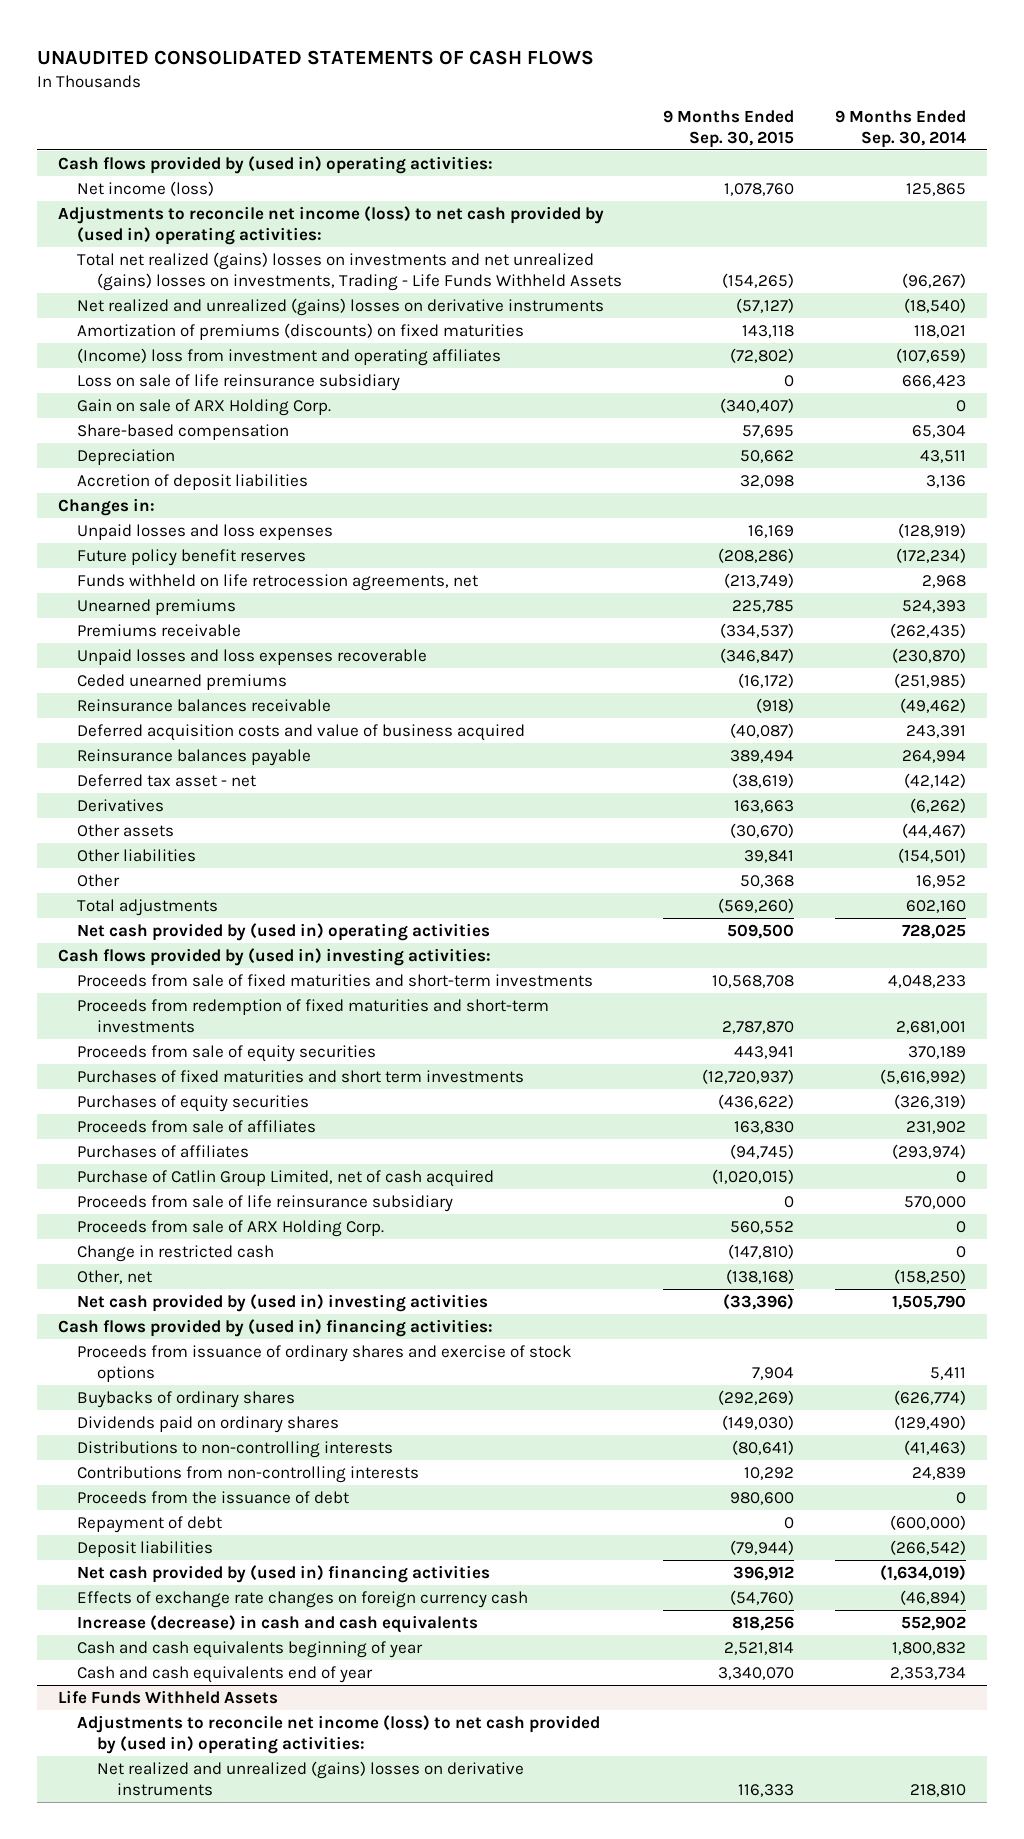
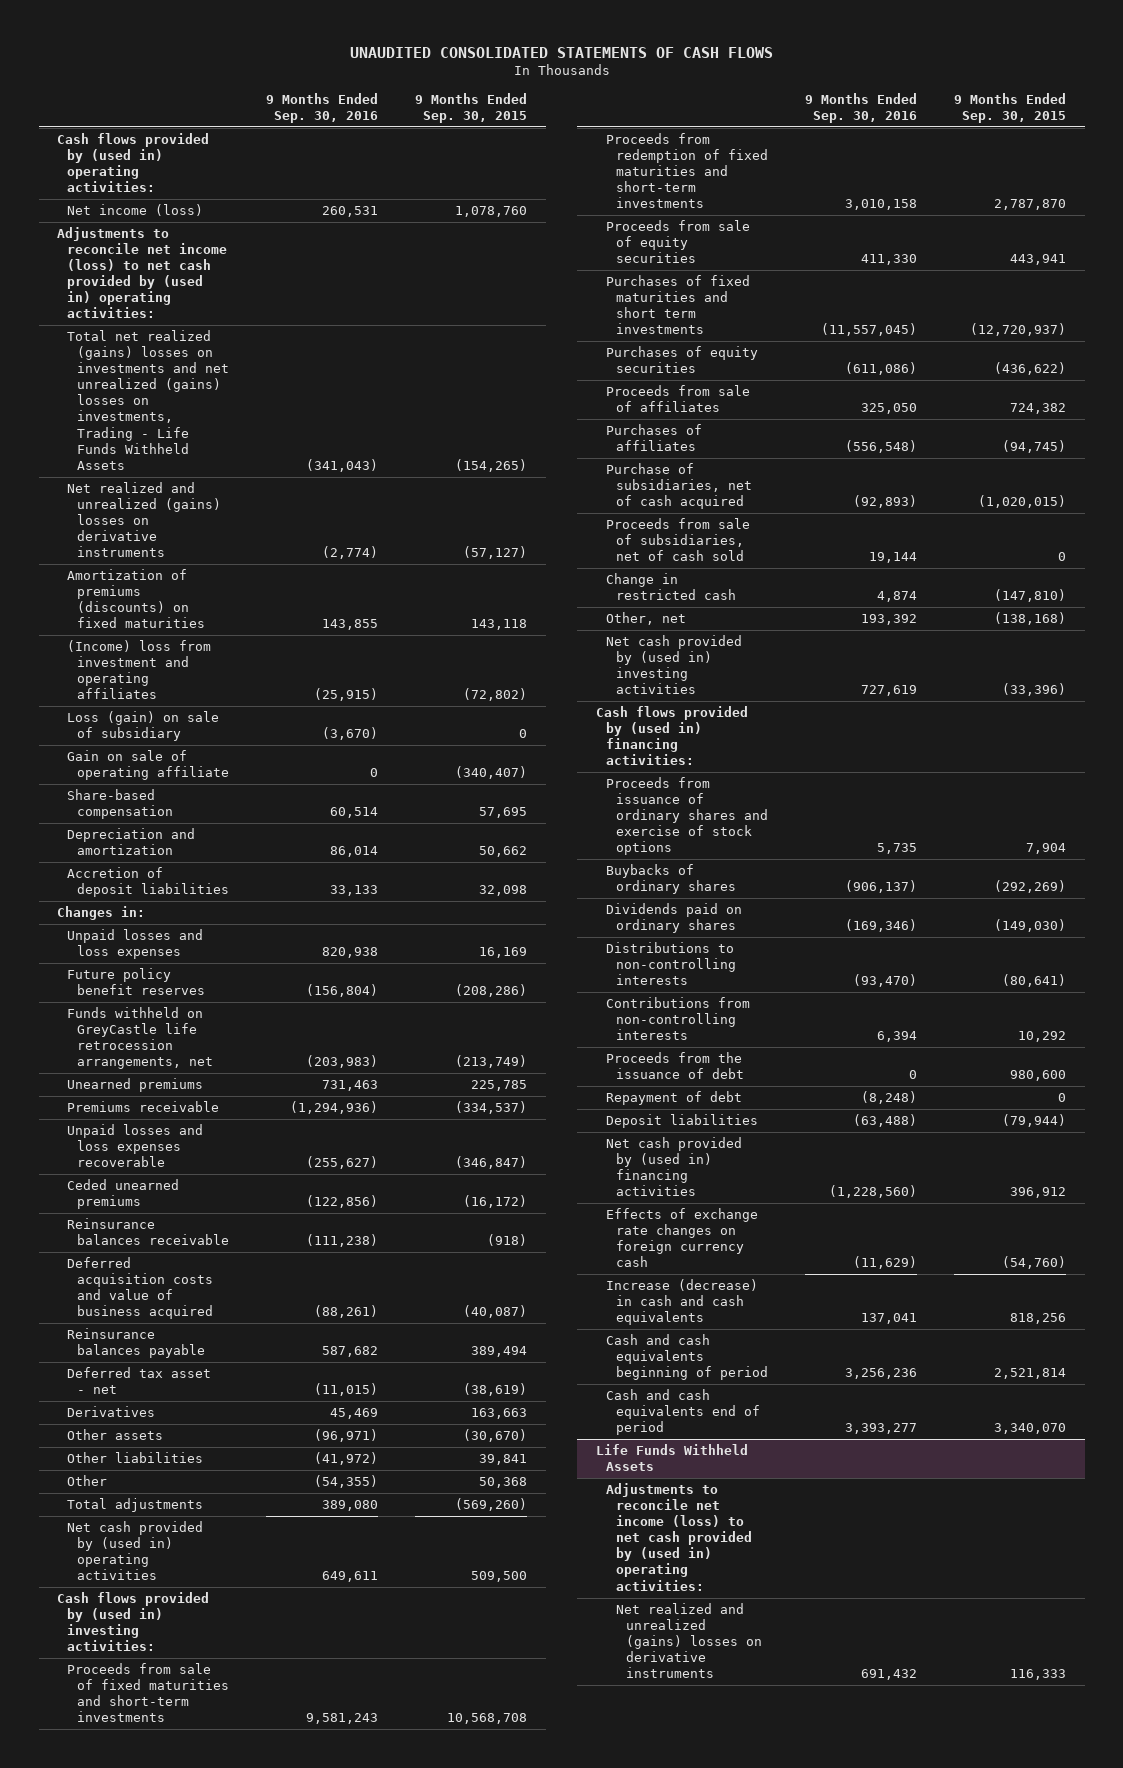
[835,110,967,148] 9 Months Ended Sep. 30, 2014 -> none
none -> [266,92,379,123] 9 Months Ended Sep. 30, 2016
[77,373,401,391] Loss on sale of life reinsurance subsidiary -> [67,711,220,742] Loss (gain) on sale of subsidiary
[77,398,332,416] Gain on sale of ARX Holding Corp. -> [67,750,230,781] Gain on sale of operating affiliate
[77,448,176,465] Depreciation -> [67,828,196,856] Depreciation and amortization
[77,573,479,591] Funds withheld on life retrocession agreements, net -> [67,1007,214,1070] Funds withheld on GreyCastle life retrocession arrangements, net
[734,1120,795,1134] 163,830 -> [1010,403,1067,415] 724,382
[77,1219,385,1237] Proceeds from sale of ARX Holding Corp. -> none
[77,1169,495,1187] Purchase of Catlin Group Limited, net of cash acquired -> [605,463,752,510] Purchase of subsidiaries, net of cash acquired
[77,1194,454,1212] Proceeds from sale of life reinsurance subsidiary -> [605,518,750,562] Proceeds from sale of subsidiaries, net of cash sold
[77,1640,424,1658] Cash and cash equivalents beginning of year -> [605,1334,768,1381] Cash and cash equivalents beginning of period
[77,1665,374,1683] Cash and cash equivalents end of year -> [605,1389,760,1436] Cash and cash equivalents end of period

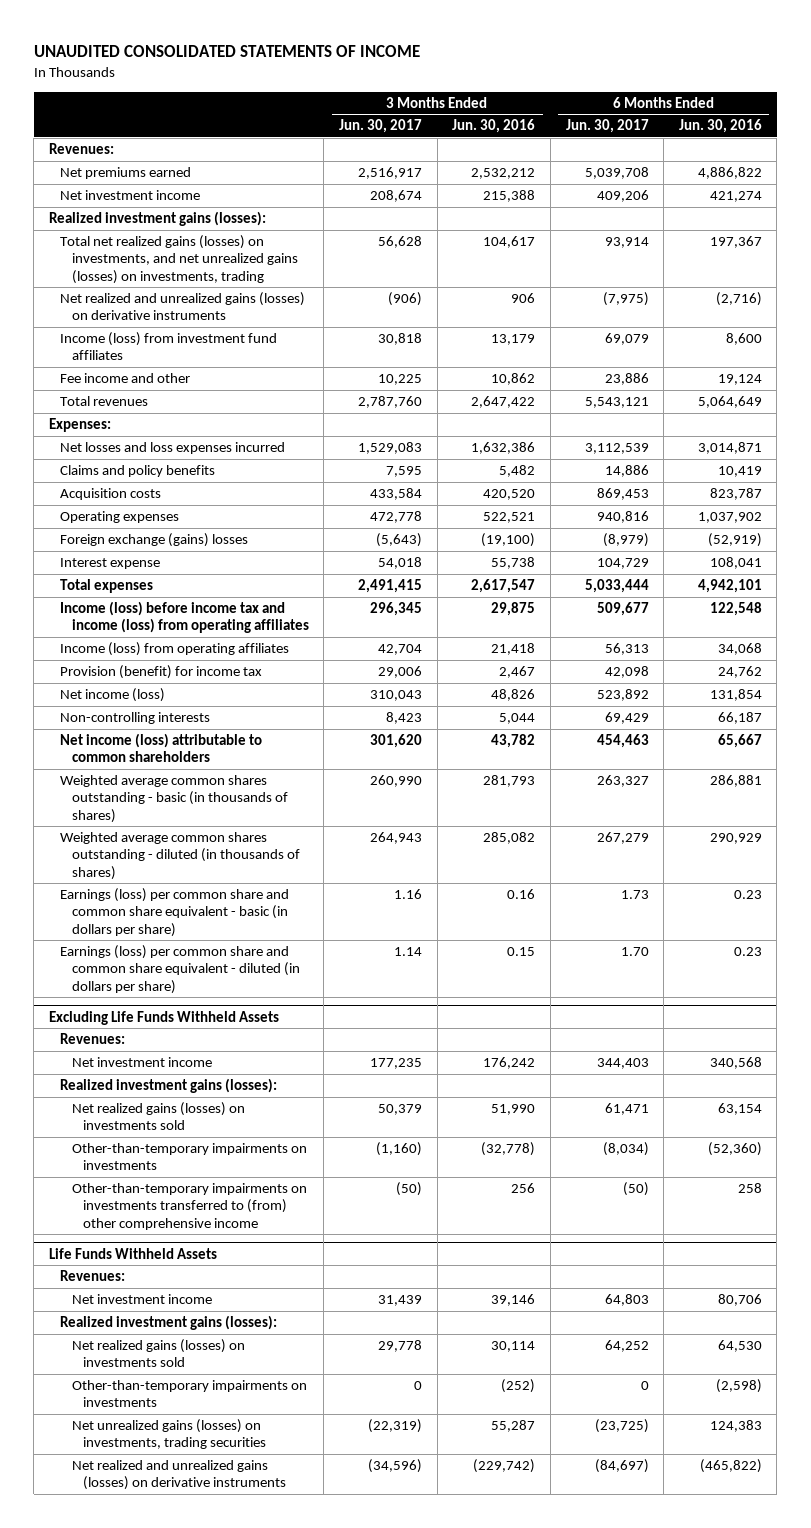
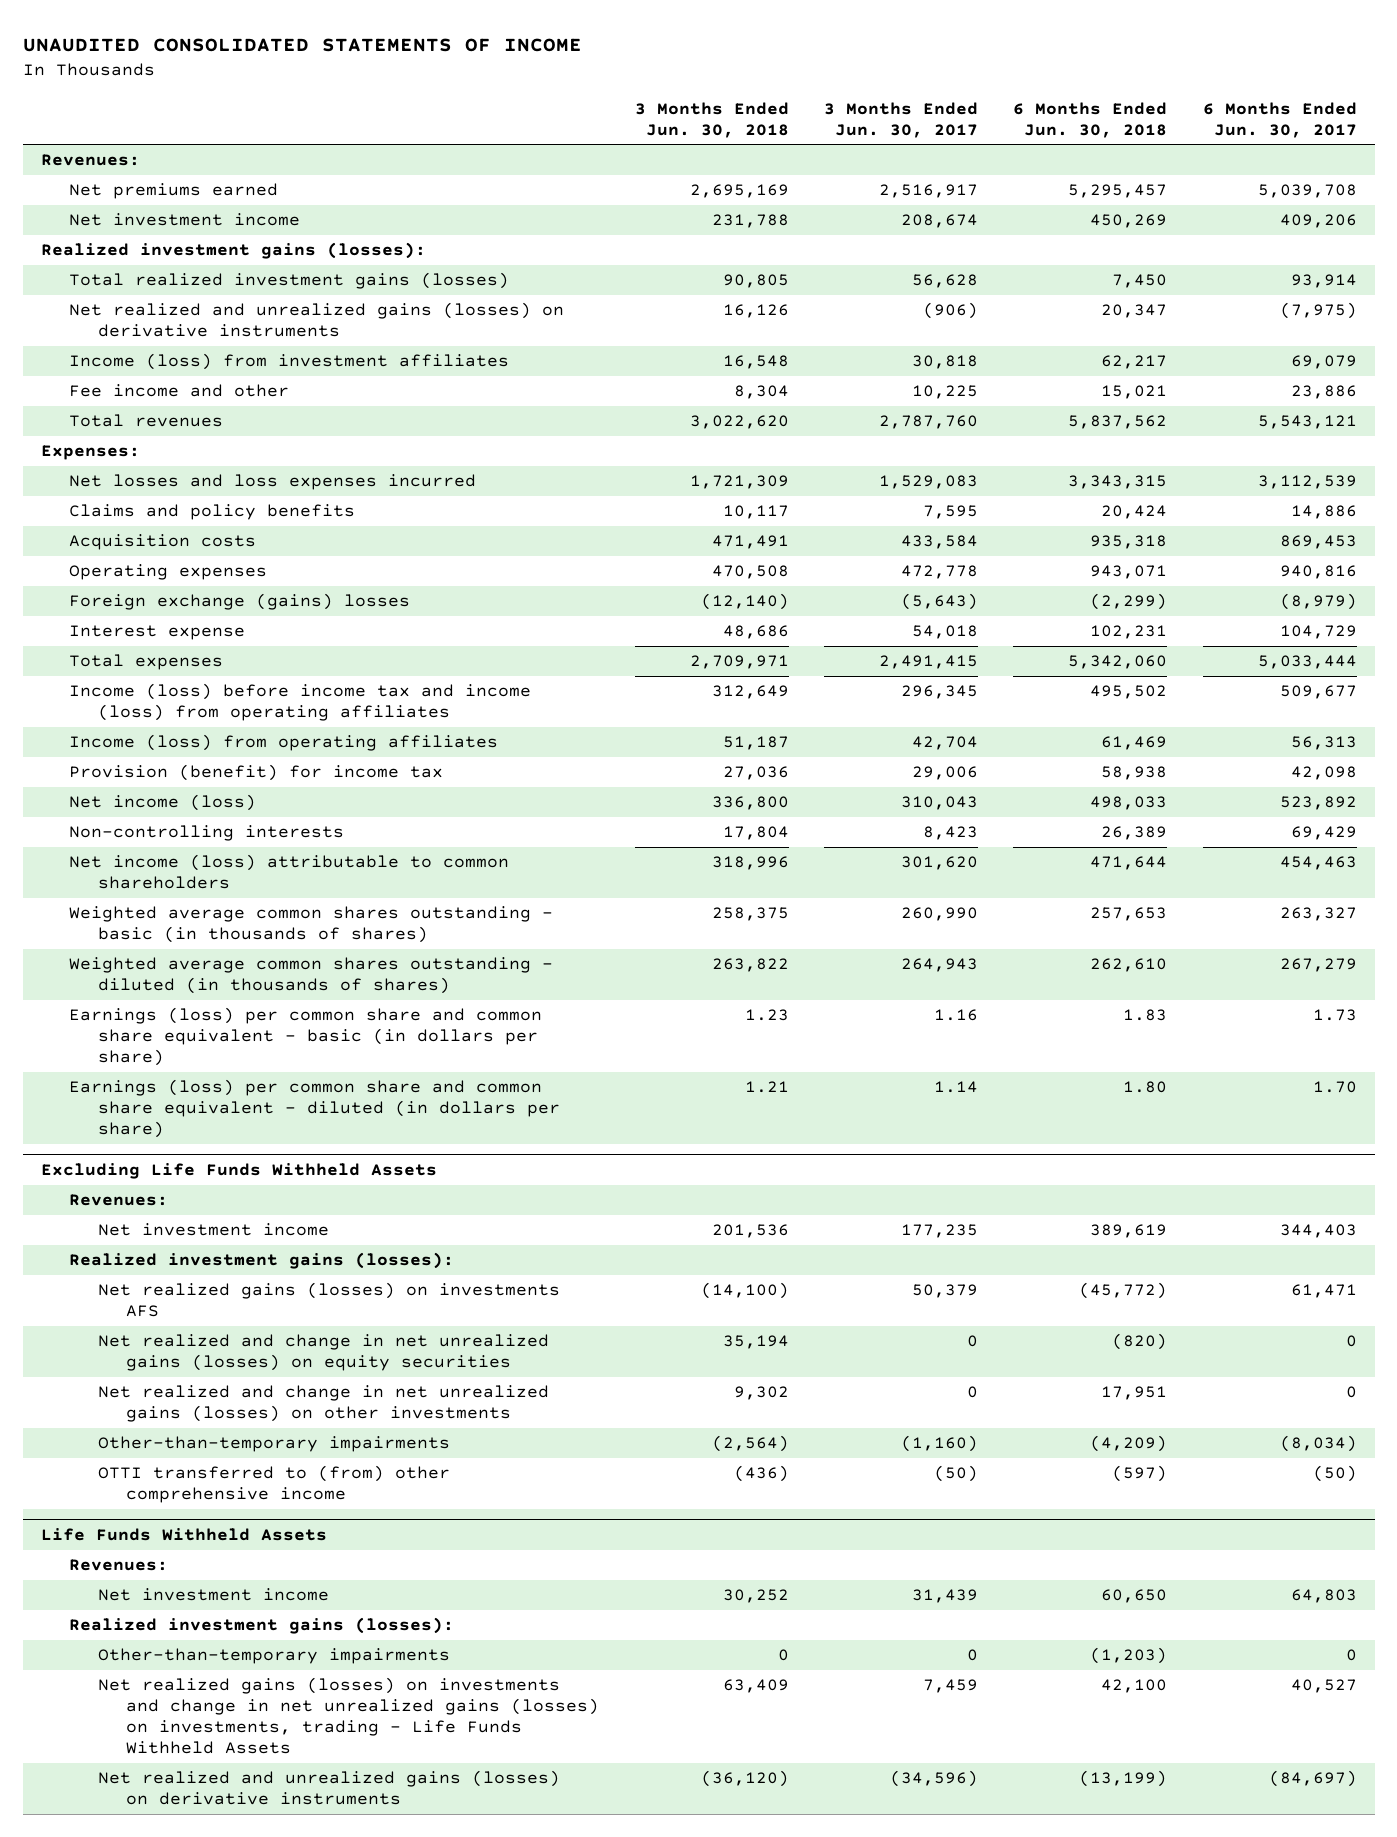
[452,119,536,134] Jun. 30, 2016 -> none
[678,119,762,134] Jun. 30, 2016 -> none
none -> [634,101,789,138] 3 Months Ended Jun. 30, 2018
none -> [1013,101,1168,138] 6 Months Ended Jun. 30, 2018
[60,235,298,284] Total net realized gains (losses) on investments, and net unrealized gains (losses) on investments, trading -> [69,272,510,290] Total realized investment gains (losses)
[60,332,278,361] Income (loss) from investment fund affiliates -> [69,353,510,371] Income (loss) from investment affiliates
[71,1102,245,1131] Net realized gains (losses) on investments sold -> [97,1282,560,1318] Net realized gains (losses) on investments AFS
none -> [97,1334,549,1372] Net realized and change in net unrealized gains (losses) on equity securities
none -> [97,1385,549,1423] Net realized and change in net unrealized gains (losses) on other investments
[71,1143,307,1171] Other-than-temporary impairments on investments -> [97,1436,450,1453] Other-than-temporary impairments
[71,1183,307,1230] Other-than-temporary impairments on investments transferred to (from) other comprehensive income -> [97,1465,450,1504] OTTI transferred to (from) other comprehensive income
[71,1339,245,1368] Net realized gains (losses) on investments sold -> none
[71,1419,267,1450] Net unrealized gains (losses) on investments, trading securities -> none
[71,1380,307,1408] Other-than-temporary impairments on investments -> [97,1648,450,1665] Other-than-temporary impairments
none -> [97,1677,600,1755] Net realized gains (losses) on investments and change in net unrealized gains (losses) on investments, trading - Life Funds Withheld Assets

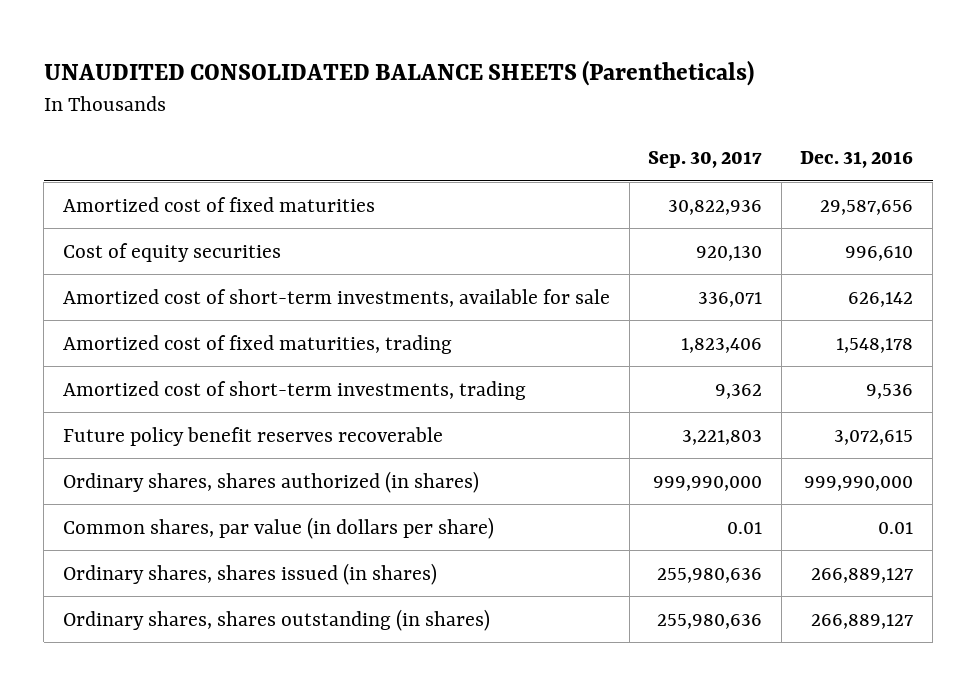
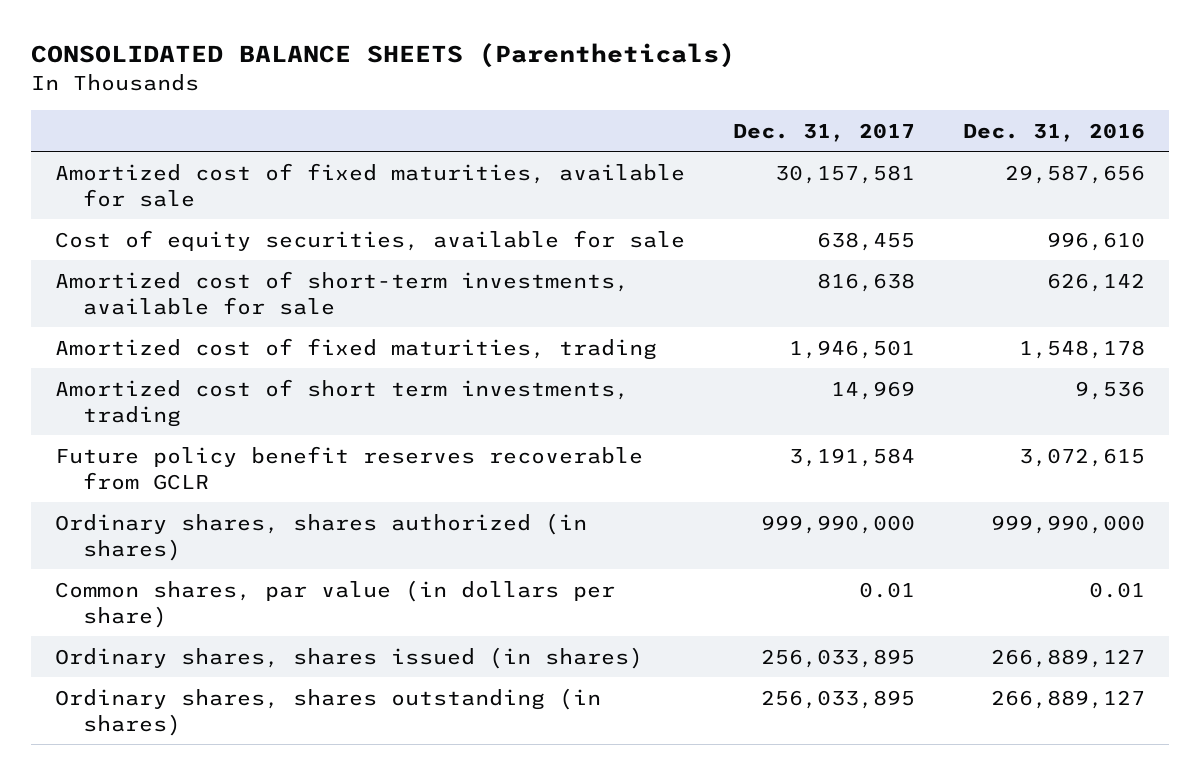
[43,59,754,86] UNAUDITED CONSOLIDATED BALANCE SHEETS (Parentheticals) -> [31,43,736,69] CONSOLIDATED BALANCE SHEETS (Parentheticals)
[648,150,763,168] Sep. 30, 2017 -> none
none -> [732,122,915,142] Dec. 31, 2017
[62,196,375,212] Amortized cost of fixed maturities -> [55,162,686,207] Amortized cost of fixed maturities, available for sale
[62,242,281,262] Cost of equity securities -> [55,229,686,251] Cost of equity securities, available for sale
[62,380,526,400] Amortized cost of short-term investments, trading -> [55,378,630,427] Amortized cost of short term investments, trading
[62,426,443,446] Future policy benefit reserves recoverable -> [55,445,644,490] Future policy benefit reserves recoverable from GCLR

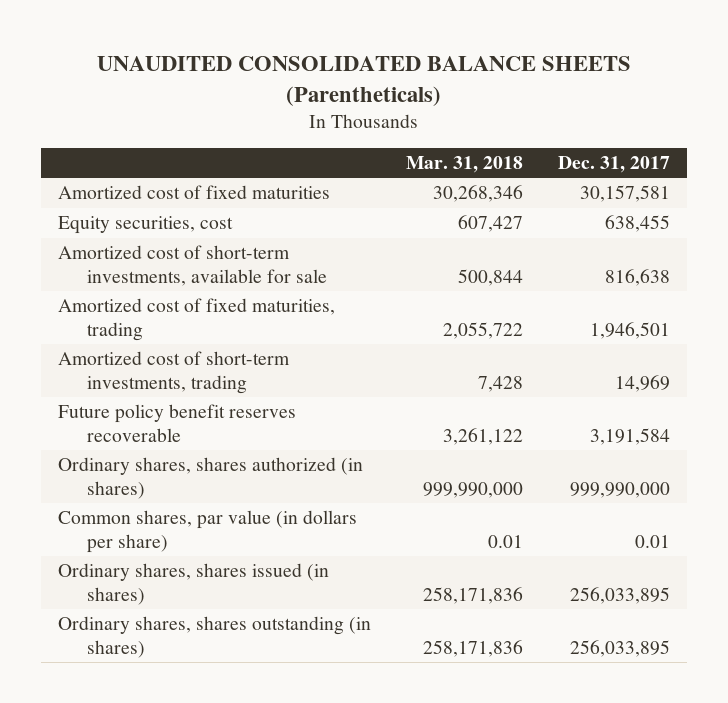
[31,43,736,69] CONSOLIDATED BALANCE SHEETS (Parentheticals) -> [97,56,632,106] UNAUDITED CONSOLIDATED BALANCE SHEETS (Parentheticals)
[962,122,1145,142] Dec. 31, 2016 -> none
none -> [406,155,524,173] Mar. 31, 2018
[55,162,686,207] Amortized cost of fixed maturities, available for sale -> [58,185,331,200] Amortized cost of fixed maturities
[55,229,686,251] Cost of equity securities, available for sale -> [58,216,234,235] Equity securities, cost
[55,378,630,427] Amortized cost of short term investments, trading -> [58,351,291,395] Amortized cost of short-term investments, trading
[55,445,644,490] Future policy benefit reserves recoverable from GCLR -> [58,404,297,443] Future policy benefit reserves recoverable

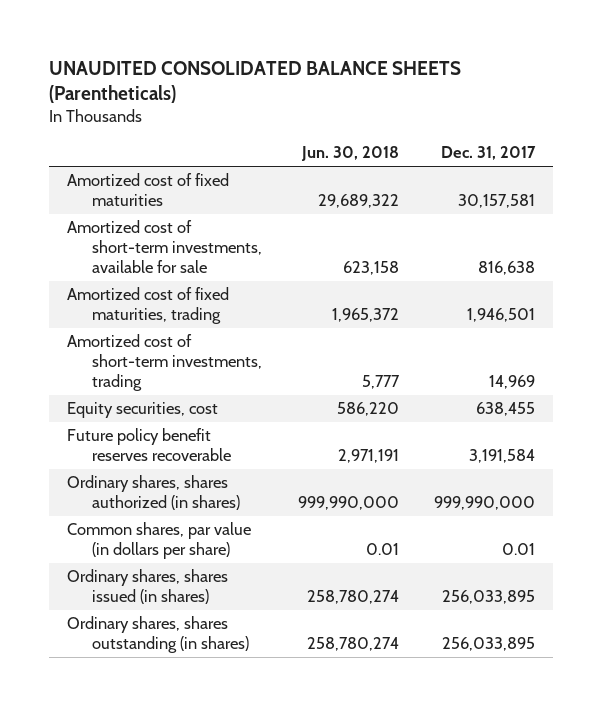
[406,155,524,173] Mar. 31, 2018 -> none
none -> [300,146,399,162] Jun. 30, 2018
[58,216,234,235] Equity securities, cost -> [67,402,219,419] Equity securities, cost

